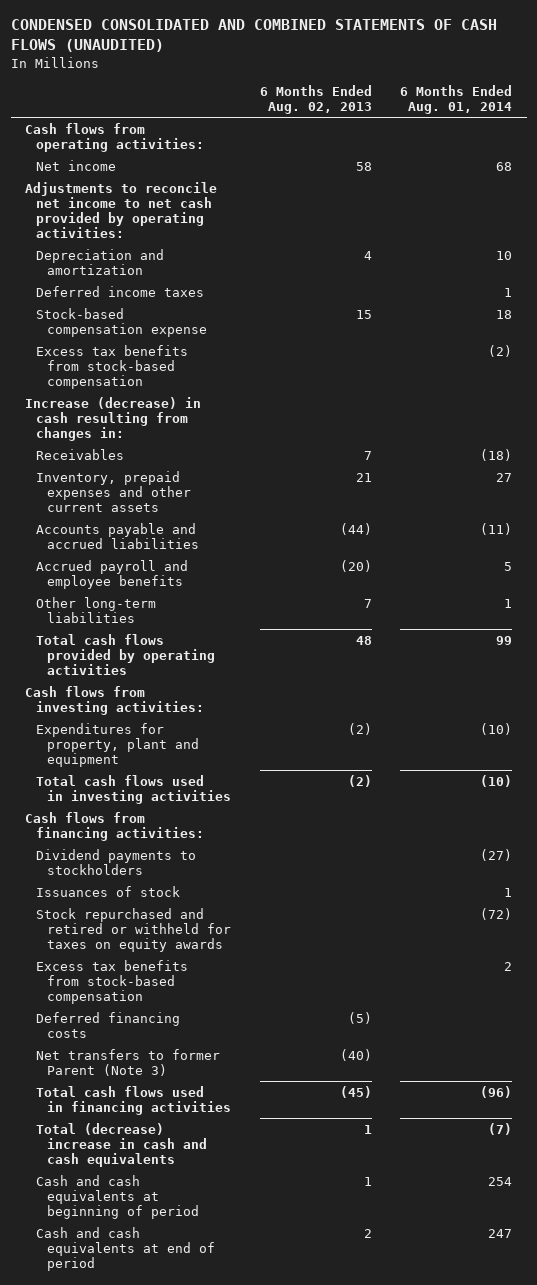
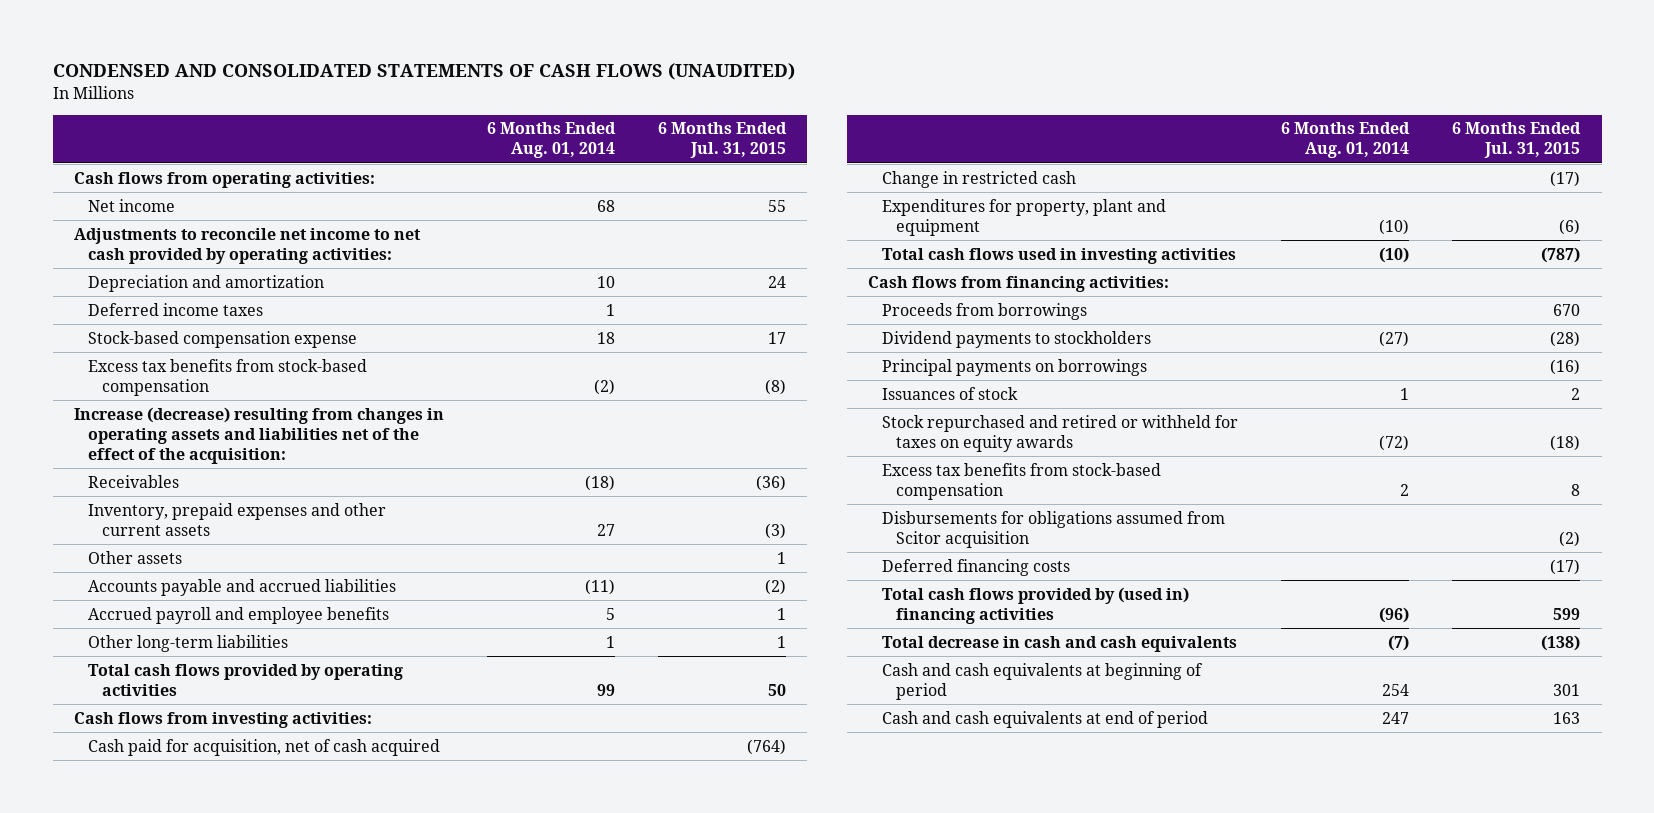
[10,19,497,53] CONDENSED CONSOLIDATED AND COMBINED STATEMENTS OF CASH FLOWS (UNAUDITED) -> [52,63,795,81] CONDENSED AND CONSOLIDATED STATEMENTS OF CASH FLOWS (UNAUDITED)
[259,85,372,115] 6 Months Ended Aug. 02, 2013 -> none
none -> [658,122,788,159] 6 Months Ended Jul. 31, 2015
[24,396,201,441] Increase (decrease) in cash resulting from changes in: -> [74,406,445,464] Increase (decrease) resulting from changes in operating assets and liabilities net of the effect of the acquisition:
none -> [88,550,183,564] Other assets
none -> [88,738,441,756] Cash paid for acquisition, net of cash acquired
none -> [882,170,1077,188] Change in restricted cash
none -> [882,302,1088,320] Proceeds from borrowings
none -> [882,358,1148,376] Principal payments on borrowings
none -> [882,510,1226,548] Disbursements for obligations assumed from Scitor acquisition
[36,1048,221,1076] Net transfers to former Parent (Note 3) -> none
[36,1085,232,1115] Total cash flows used in financing activities -> [882,586,1190,624] Total cash flows provided by (used in) financing activities
[36,1122,208,1167] Total (decrease) increase in cash and cash equivalents -> [882,635,1238,652] Total decrease in cash and cash equivalents

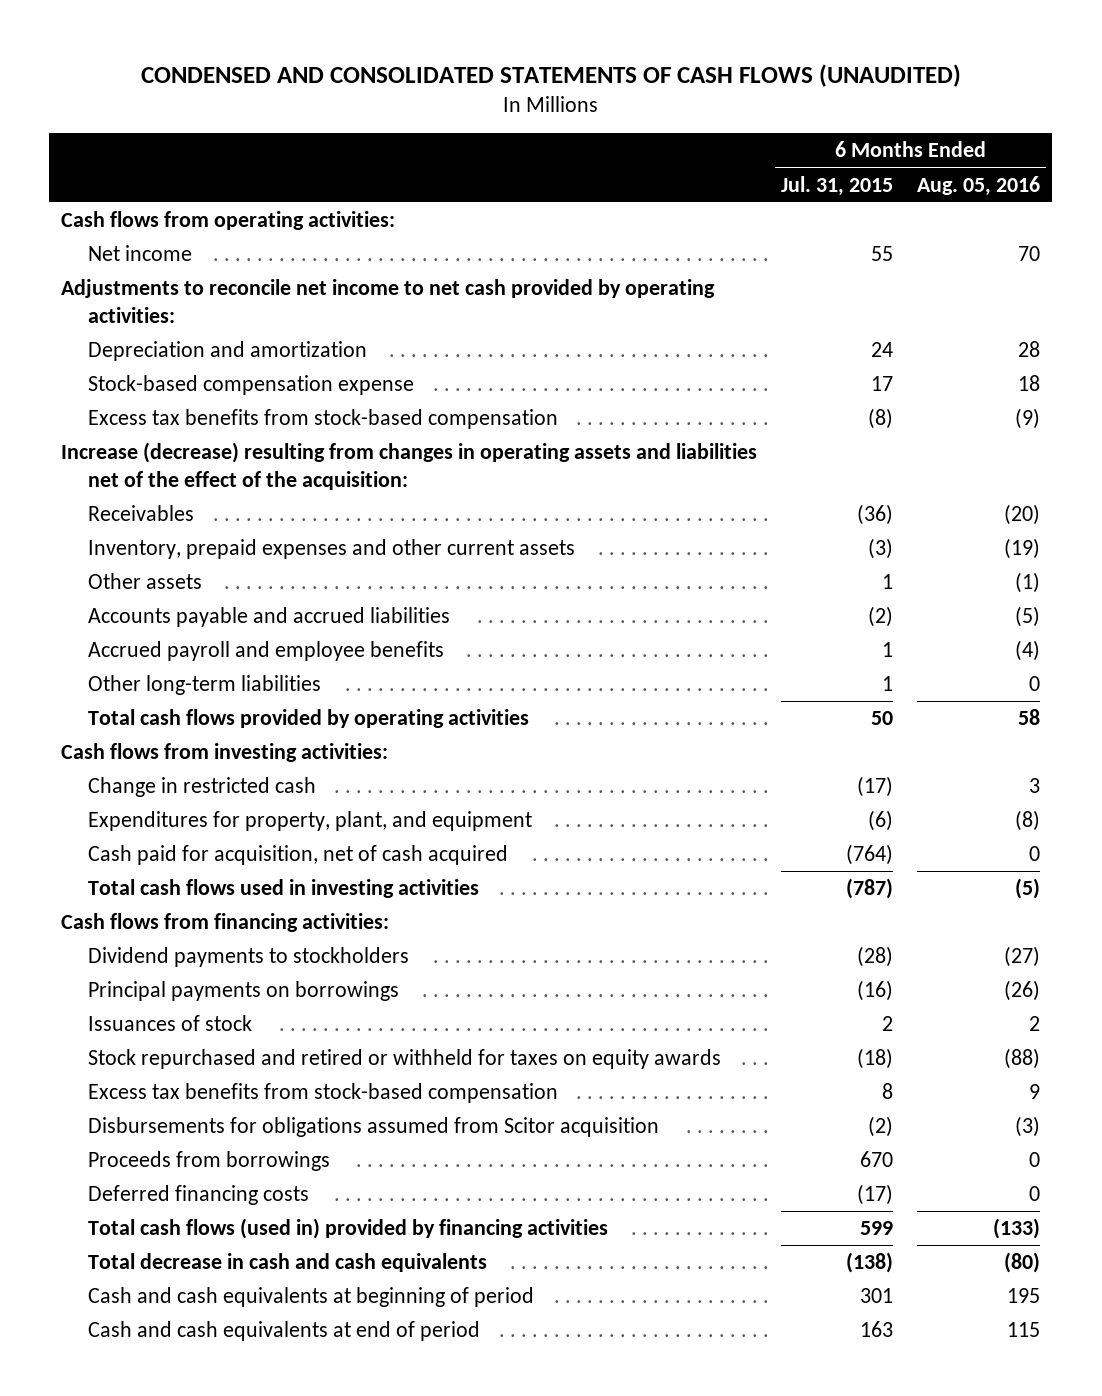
[487,122,617,159] 6 Months Ended Aug. 01, 2014 -> none
none -> [917,175,1041,196] Aug. 05, 2016
[88,302,264,316] Deferred income taxes -> none
[882,198,1167,236] Expenditures for property, plant and equipment -> [88,811,533,832] Expenditures for property, plant, and equipment
[88,738,441,756] Cash paid for acquisition, net of cash acquired -> [88,845,509,866] Cash paid for acquisition, net of cash acquired
[882,302,1088,320] Proceeds from borrowings -> [88,1151,331,1172] Proceeds from borrowings
[882,586,1190,624] Total cash flows provided by (used in) financing activities -> [88,1218,609,1240] Total cash flows (used in) provided by financing activities

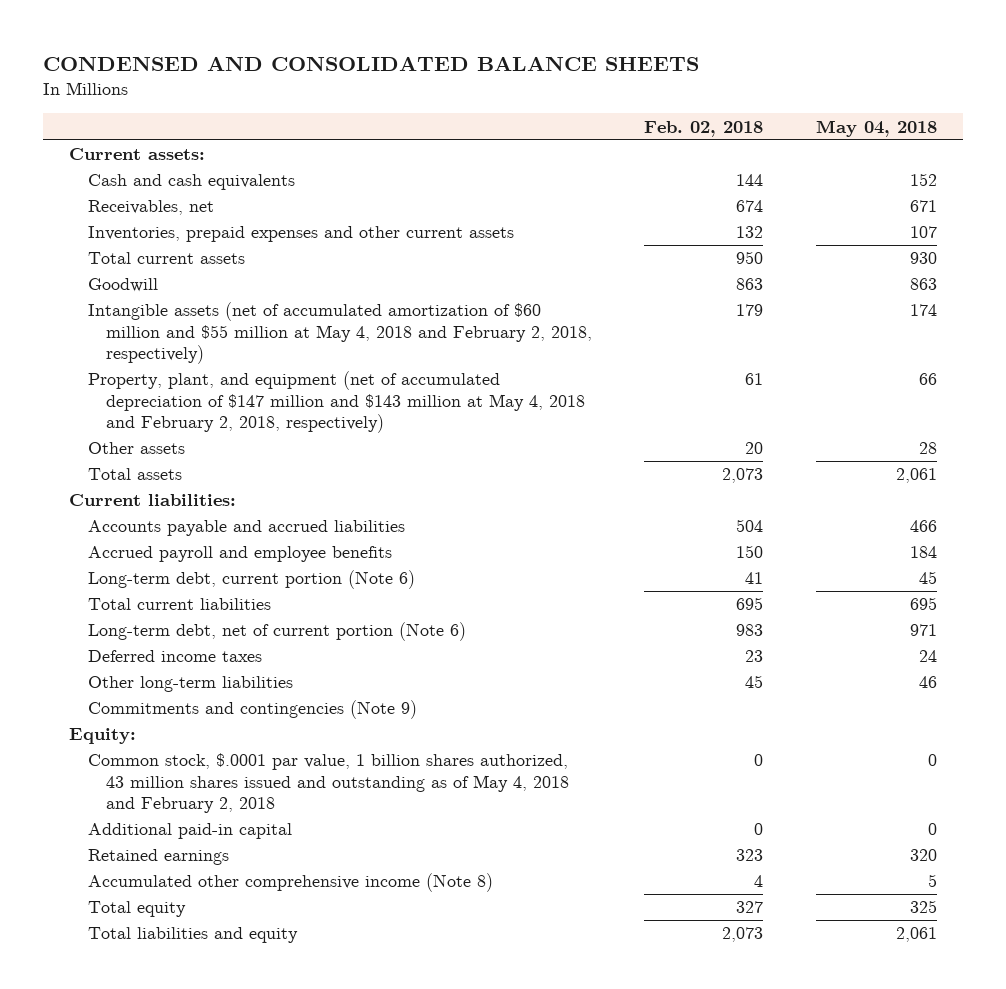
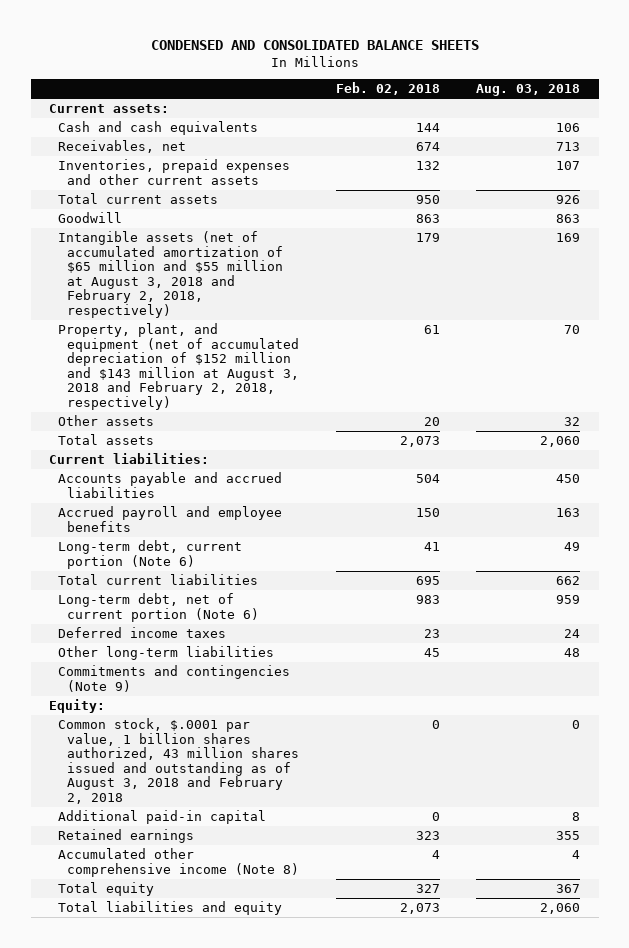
[815,119,937,137] May 04, 2018 -> none
none -> [476,83,581,96] Aug. 03, 2018
[87,302,593,364] Intangible assets (net of accumulated amortization of $60 million and $55 million at May 4, 2018 and February 2, 2018, respectively) -> [58,231,284,318] Intangible assets (net of accumulated amortization of $65 million and $55 million at August 3, 2018 and February 2, 2018, respectively)
[87,371,586,433] Property, plant, and equipment (net of accumulated depreciation of $147 million and $143 million at May 4, 2018 and February 2, 2018, respectively) -> [58,323,300,410] Property, plant, and equipment (net of accumulated depreciation of $152 million and $143 million at August 3, 2018 and February 2, 2018, respectively)
[87,753,570,813] Common stock, $.0001 par value, 1 billion shares authorized, 43 million shares issued and outstanding as of May 4, 2018 and February 2, 2018 -> [58,718,300,804] Common stock, $.0001 par value, 1 billion shares authorized, 43 million shares issued and outstanding as of August 3, 2018 and February 2, 2018

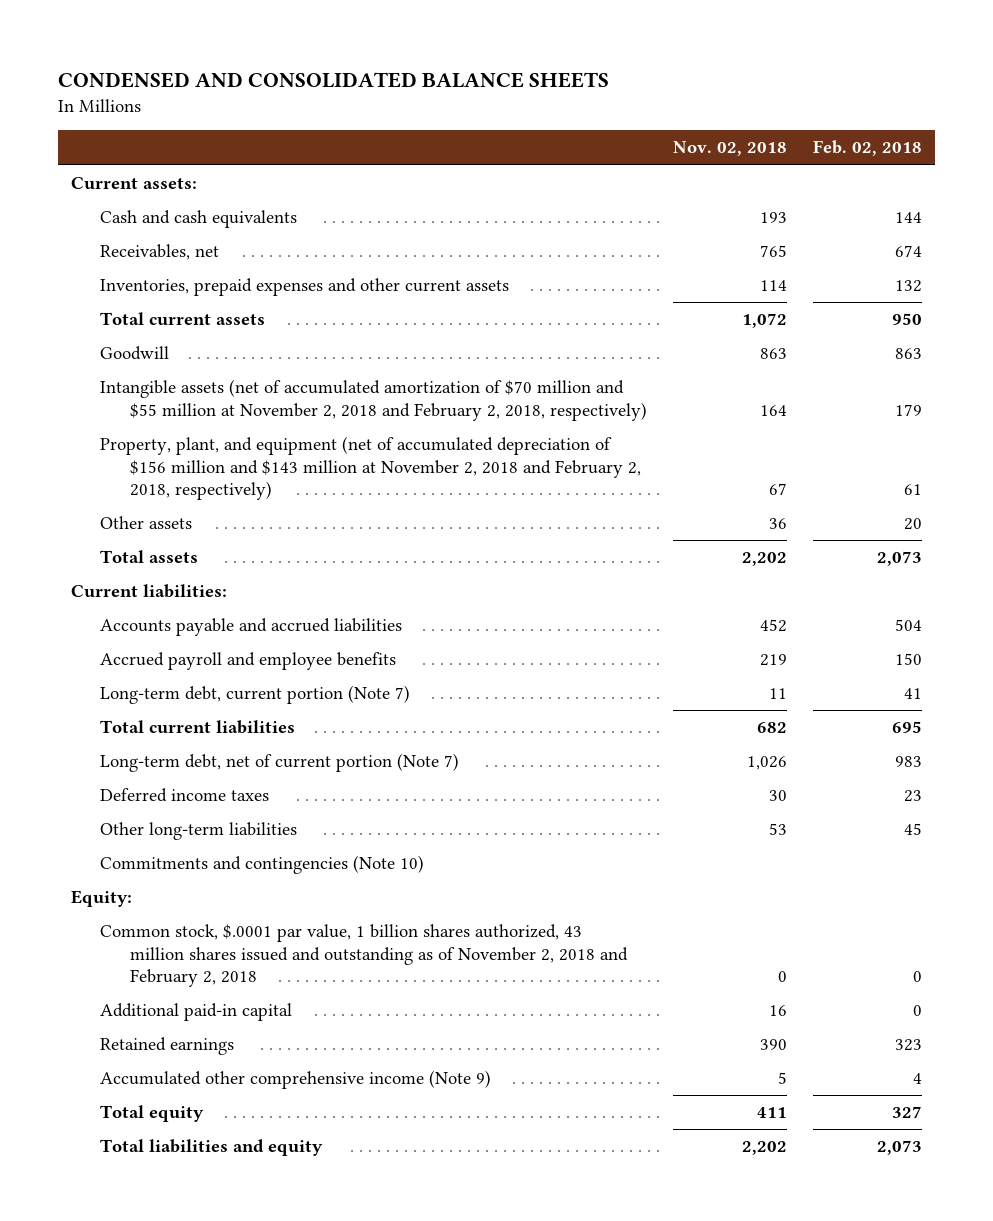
[476,83,581,96] Aug. 03, 2018 -> none
none -> [672,141,787,157] Nov. 02, 2018
[58,231,284,318] Intangible assets (net of accumulated amortization of $65 million and $55 million at August 3, 2018 and February 2, 2018, respectively) -> [100,379,647,421] Intangible assets (net of accumulated amortization of $70 million and $55 million at November 2, 2018 and February 2, 2018, respectively)
[58,323,300,410] Property, plant, and equipment (net of accumulated depreciation of $152 million and $143 million at August 3, 2018 and February 2, 2018, respectively) -> [100,436,641,500] Property, plant, and equipment (net of accumulated depreciation of $156 million and $143 million at November 2, 2018 and February 2, 2018, respectively)
[58,540,243,569] Long-term debt, current portion (Note 6) -> [100,685,411,705] Long-term debt, current portion (Note 7)
[58,593,260,622] Long-term debt, net of current portion (Note 6) -> [100,753,460,773] Long-term debt, net of current portion (Note 7)
[58,665,291,692] Commitments and contingencies (Note 9) -> [100,855,425,875] Commitments and contingencies (Note 10)
[58,718,300,804] Common stock, $.0001 par value, 1 billion shares authorized, 43 million shares issued and outstanding as of August 3, 2018 and February 2, 2018 -> [100,924,628,987] Common stock, $.0001 par value, 1 billion shares authorized, 43 million shares issued and outstanding as of November 2, 2018 and February 2, 2018
[58,848,300,877] Accumulated other comprehensive income (Note 8) -> [100,1070,492,1090] Accumulated other comprehensive income (Note 9)

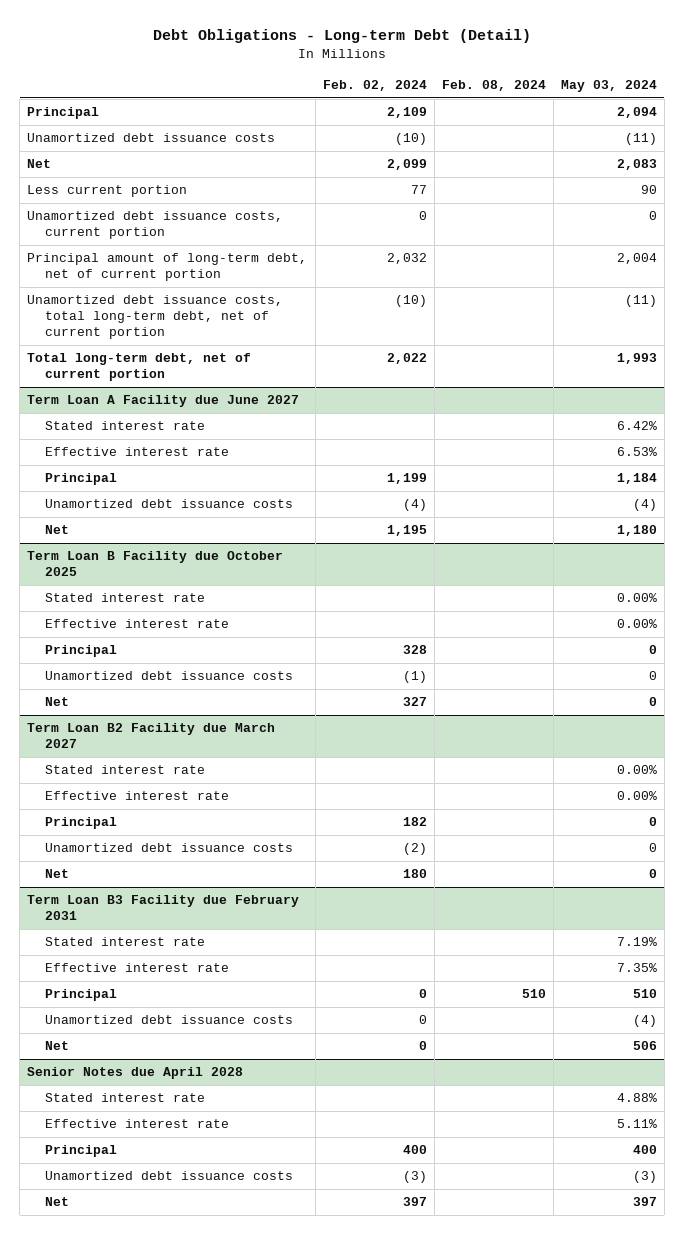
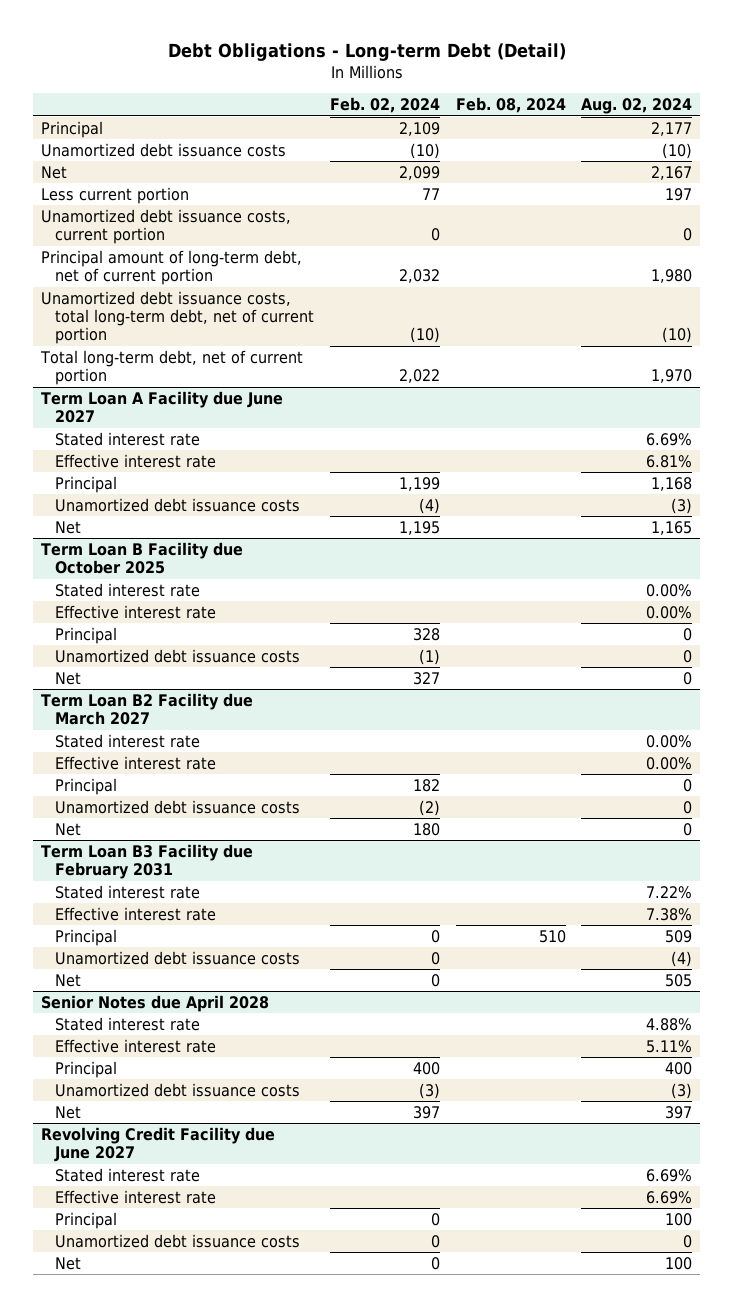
[560,79,657,92] May 03, 2024 -> none
none -> [581,98,693,115] Aug. 02, 2024
none -> [41,1126,276,1163] Revolving Credit Facility due June 2027
none -> [55,1167,201,1182] Stated interest rate
none -> [55,1189,217,1204] Effective interest rate
none -> [55,1211,118,1229] Principal
none -> [55,1233,301,1248] Unamortized debt issuance costs
none -> [55,1256,82,1270] Net

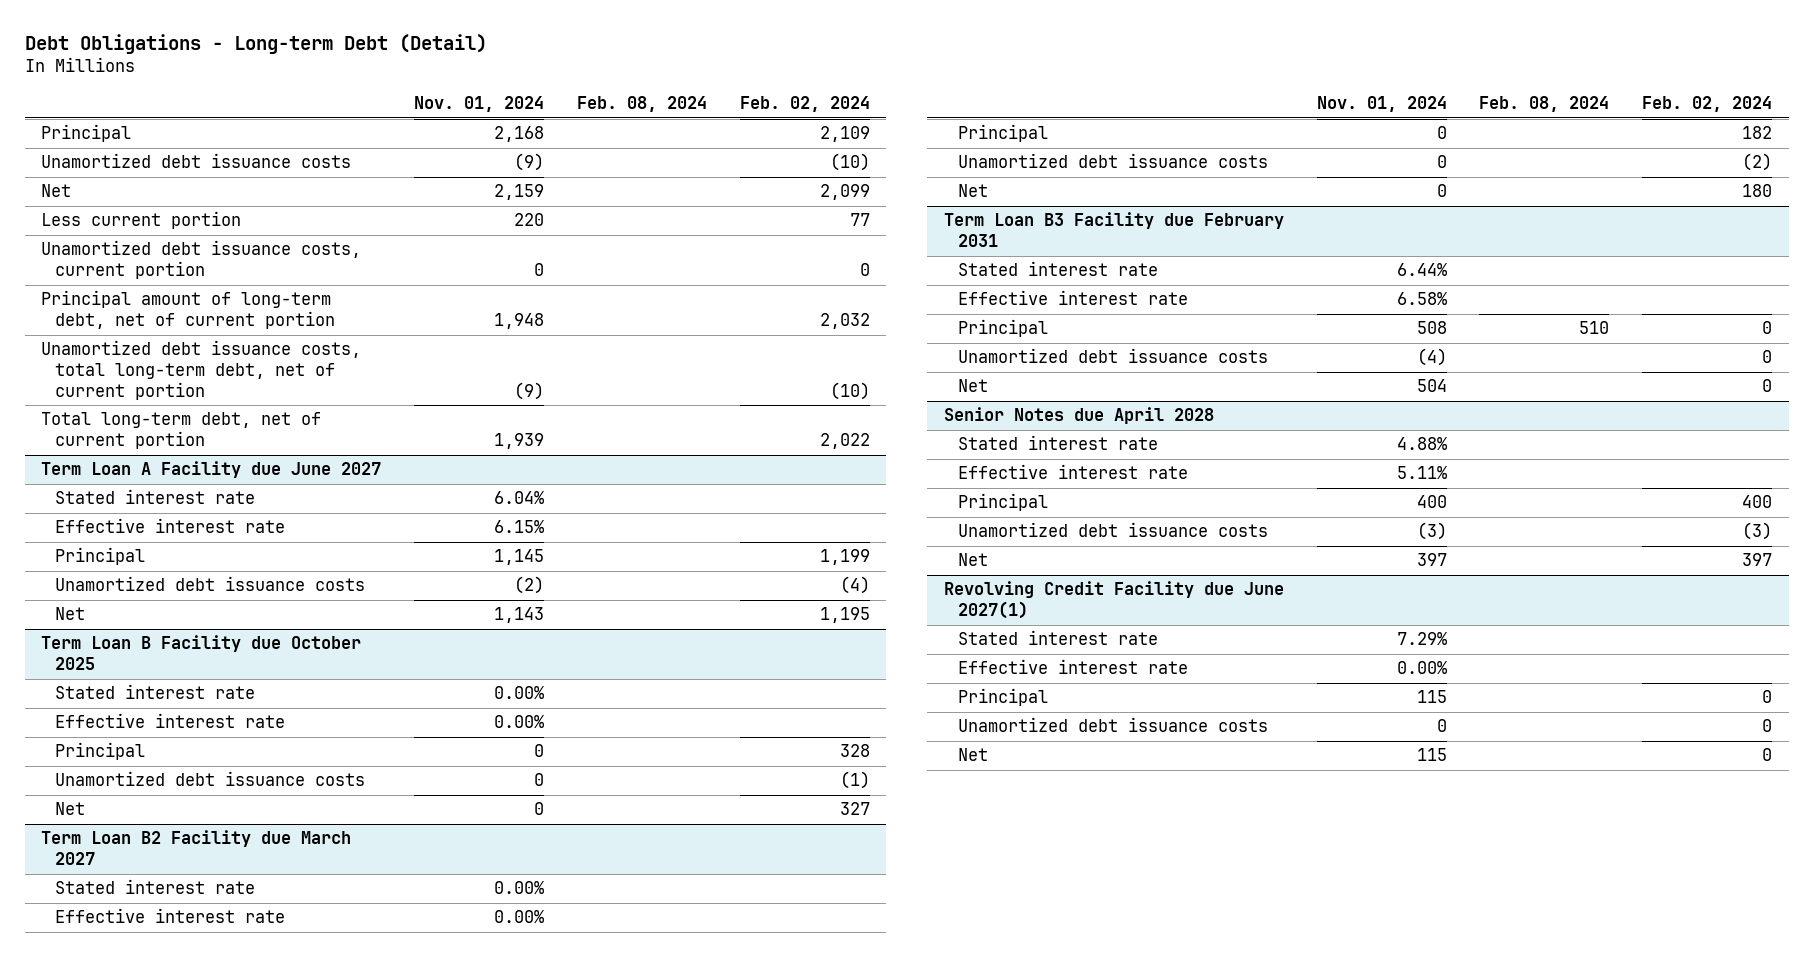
[581,98,693,115] Aug. 02, 2024 -> none
none -> [414,96,545,113] Nov. 01, 2024
[41,1126,276,1163] Revolving Credit Facility due June 2027 -> [943,581,1284,620] Revolving Credit Facility due June 2027(1)

